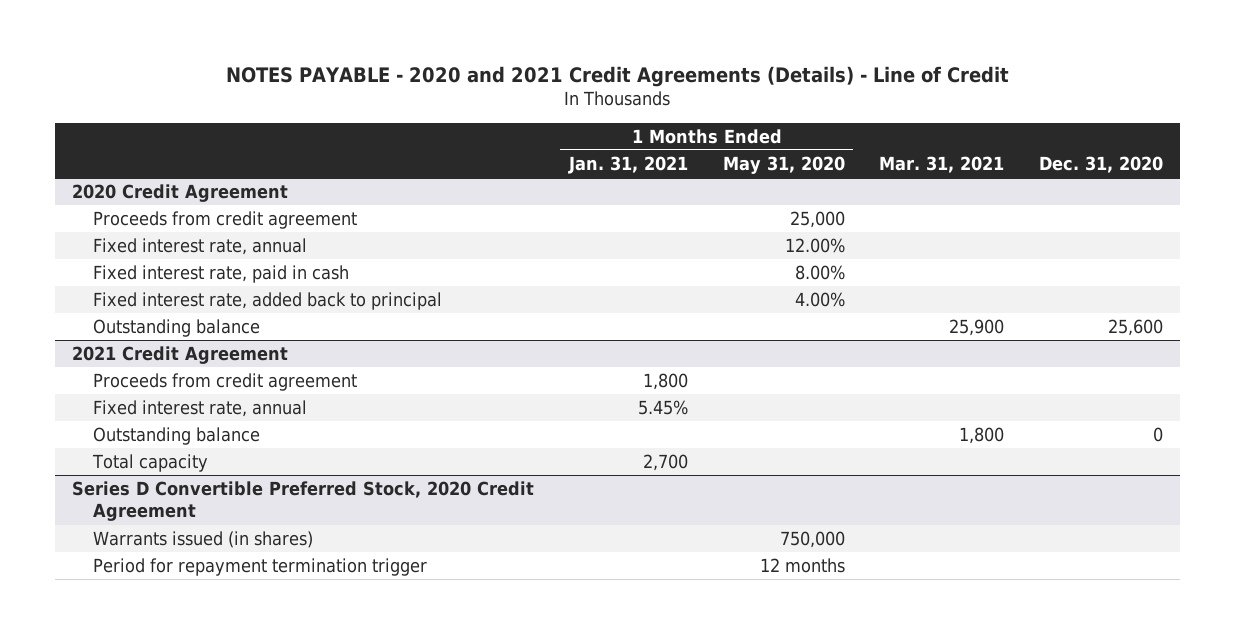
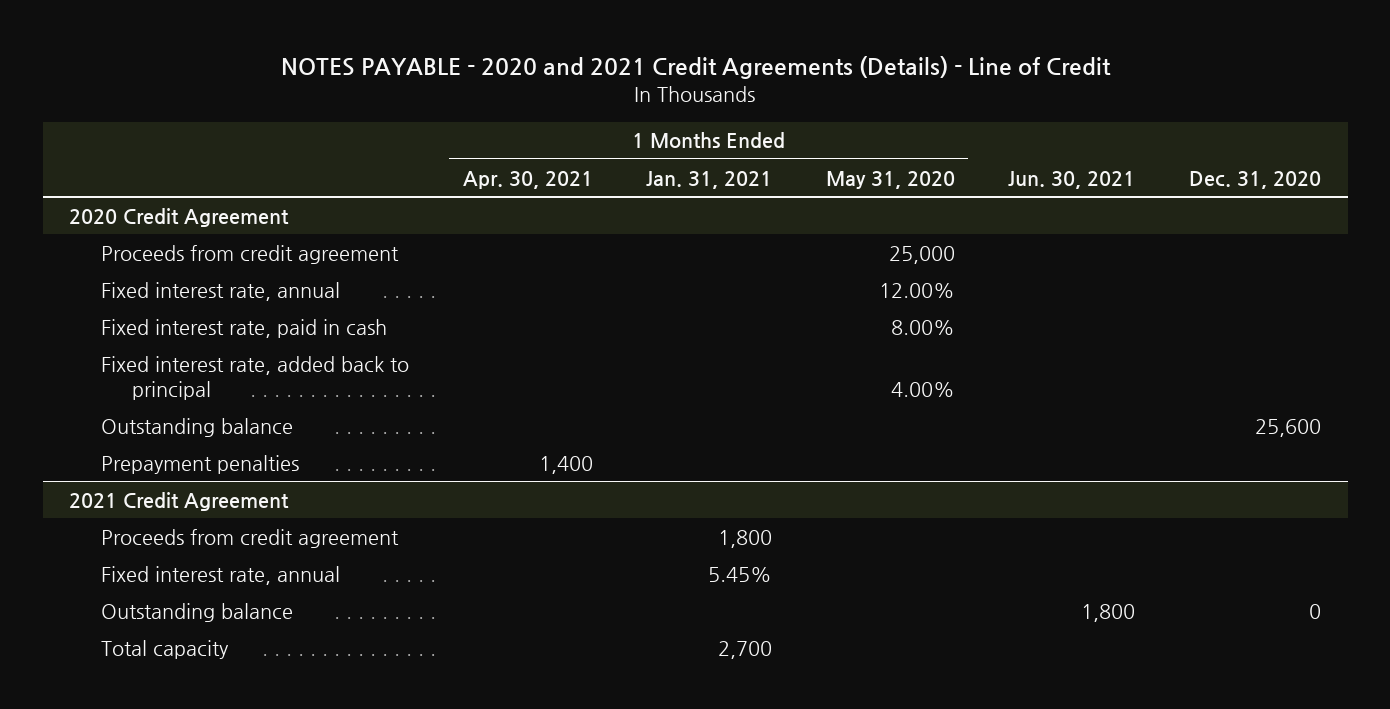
[879,155,1005,173] Mar. 31, 2021 -> none
none -> [462,170,593,189] Apr. 30, 2021
none -> [1008,170,1136,189] Jun. 30, 2021
none -> [100,454,299,474] Prepayment penalties
[71,481,534,522] Series D Convertible Preferred Stock, 2020 Credit Agreement -> none
[93,531,314,549] Warrants issued (in shares) -> none
[93,558,428,577] Period for repayment termination trigger -> none

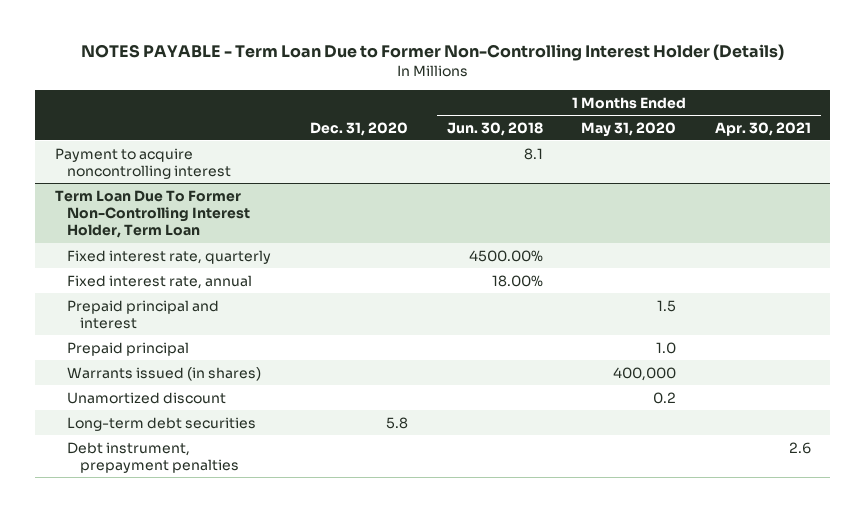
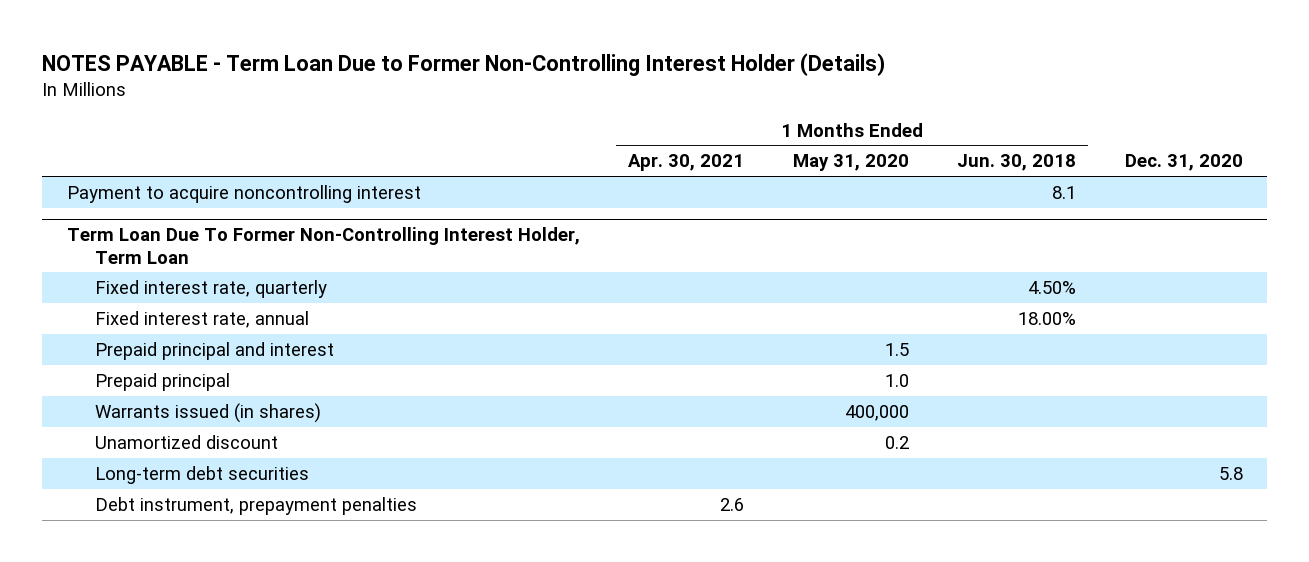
[468,249,543,262] 4500.00% -> [1028,280,1077,294] 4.50%

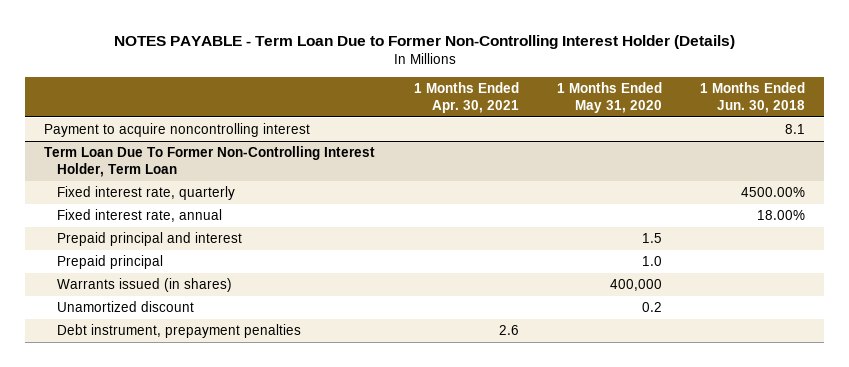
[1124,154,1243,172] Dec. 31, 2020 -> none
[1028,280,1077,294] 4.50% -> [740,187,805,198] 4500.00%
[95,465,310,484] Long-term debt securities -> none

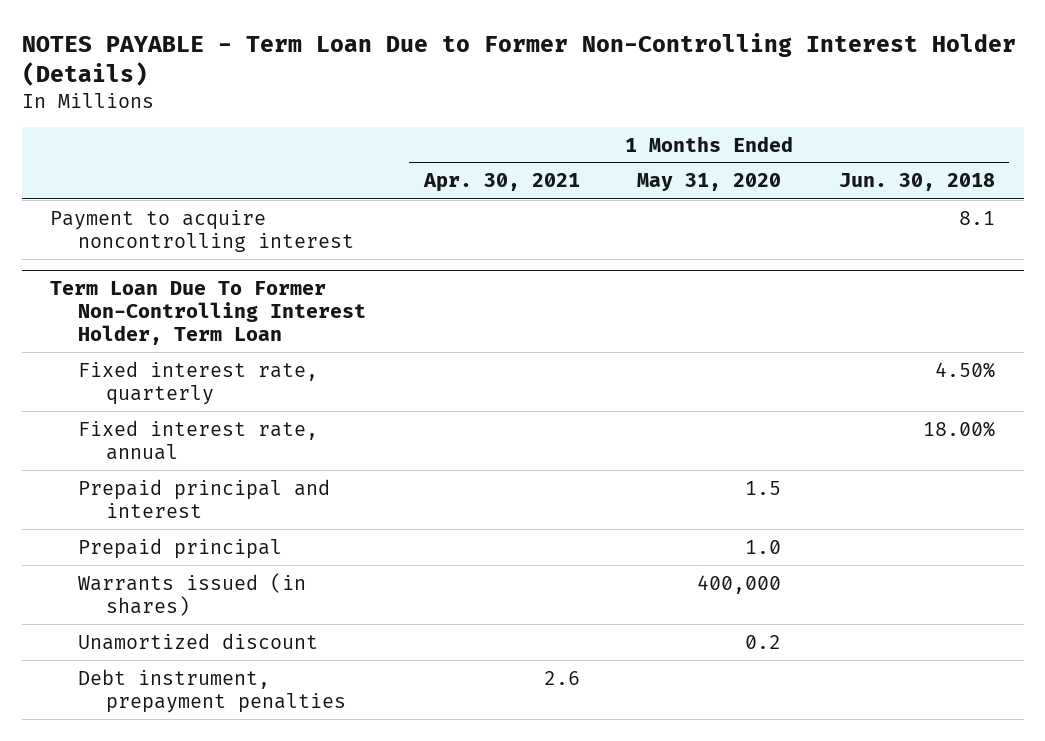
[740,187,805,198] 4500.00% -> [934,361,995,378] 4.50%

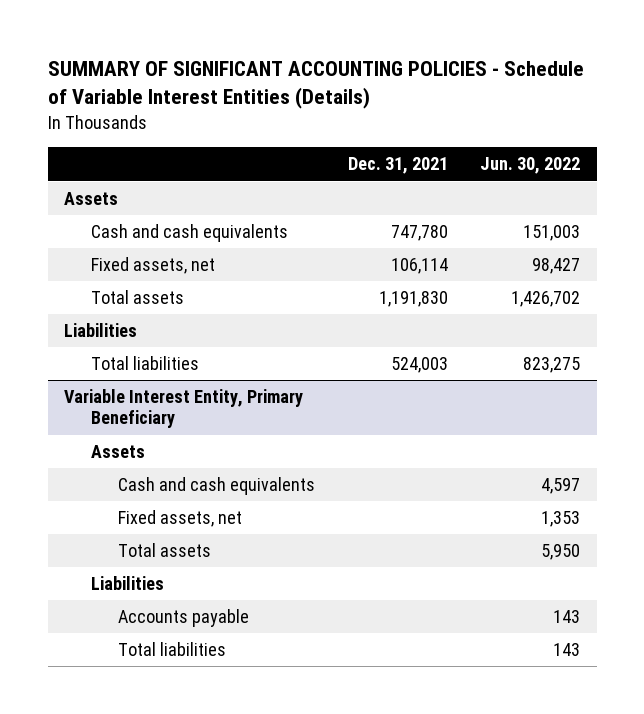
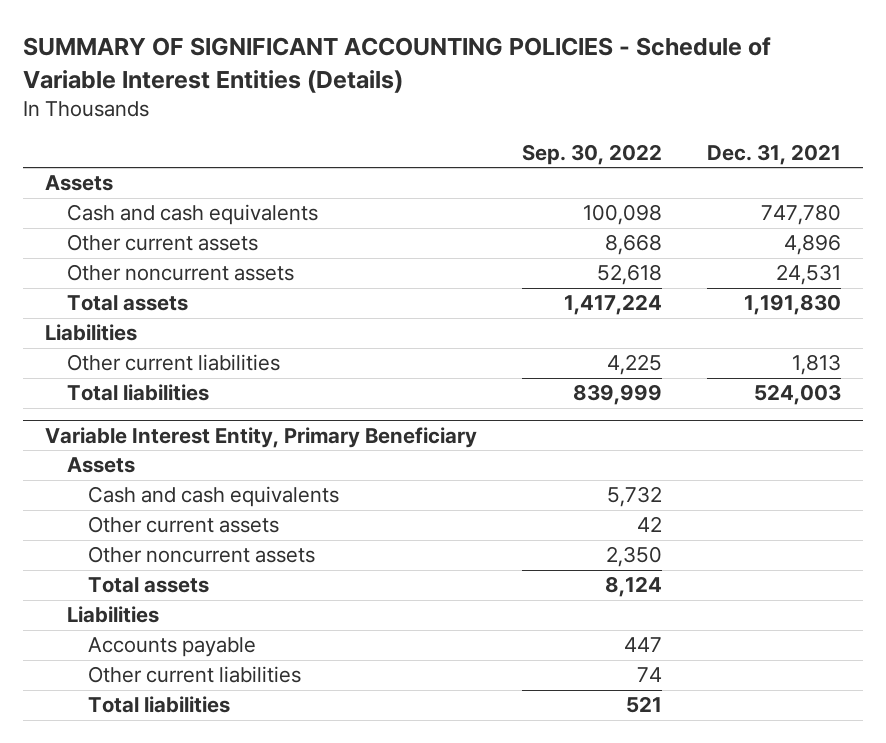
[480,157,581,175] Jun. 30, 2022 -> none
none -> [522,143,663,165] Sep. 30, 2022
[91,257,216,275] Fixed assets, net -> none
none -> [66,234,258,252] Other current assets
none -> [66,264,294,282] Other noncurrent assets
none -> [66,354,280,372] Other current liabilities
[118,510,243,528] Fixed assets, net -> none
none -> [87,516,279,534] Other current assets
none -> [87,546,315,564] Other noncurrent assets
none -> [87,666,301,684] Other current liabilities

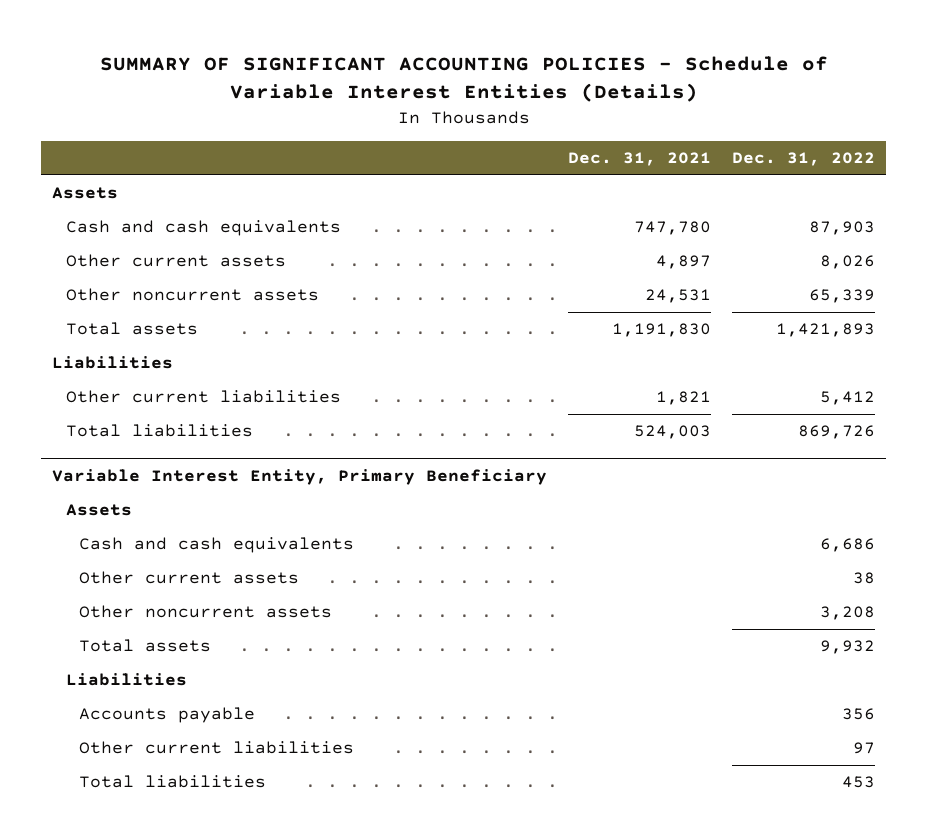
[522,143,663,165] Sep. 30, 2022 -> none
none -> [732,152,876,167] Dec. 31, 2022
[783,234,841,256] 4,896 -> [656,255,712,270] 4,897
[791,354,841,376] 1,813 -> [656,391,712,406] 1,821

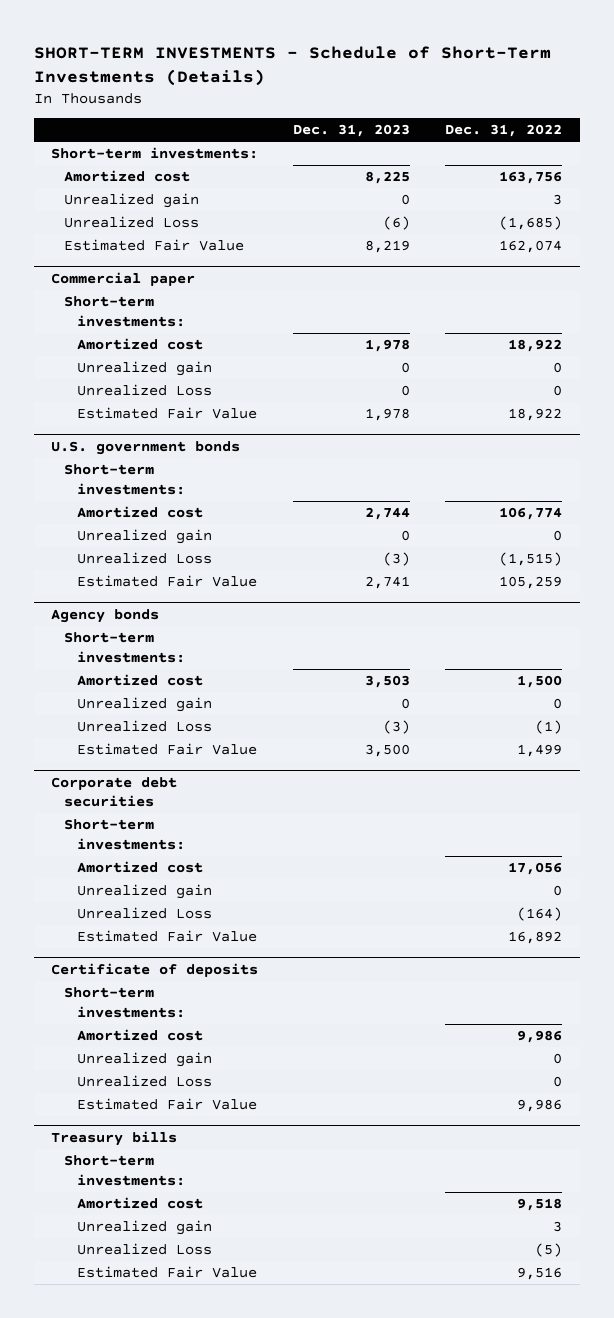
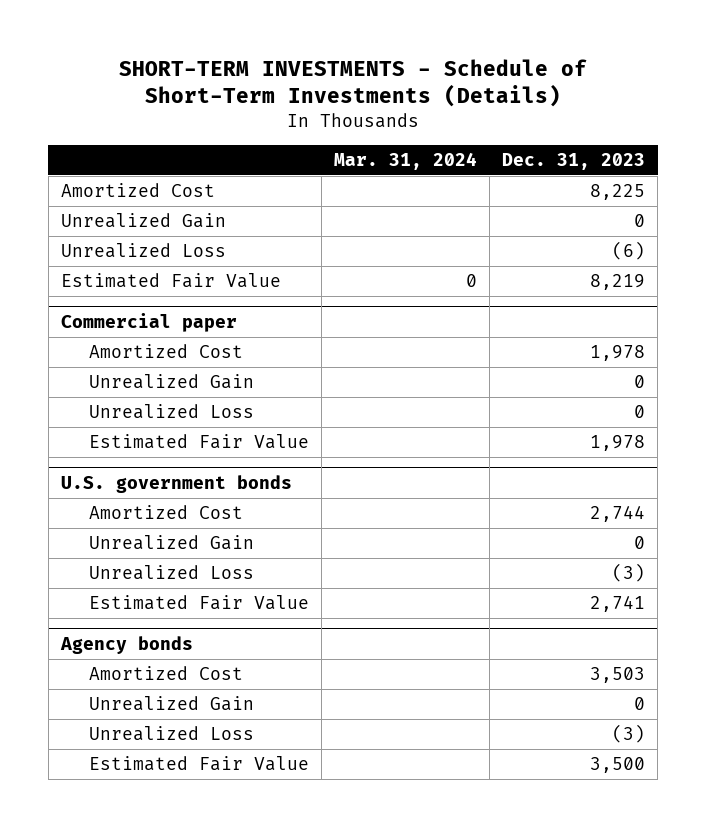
[445,124,563,138] Dec. 31, 2022 -> none
none -> [333,151,477,170] Mar. 31, 2024
[51,147,259,160] Short-term investments: -> none
[63,170,190,183] Amortized cost -> [61,183,216,198] Amortized Cost
[63,193,199,209] Unrealized gain -> [61,213,227,229] Unrealized Gain
[63,296,185,327] Short-term investments: -> none
[76,338,203,351] Amortized cost -> [88,344,243,359] Amortized Cost
[76,361,212,377] Unrealized gain -> [88,374,254,390] Unrealized Gain
[63,464,185,495] Short-term investments: -> none
[76,506,203,519] Amortized cost -> [88,505,243,520] Amortized Cost
[76,529,212,545] Unrealized gain -> [88,535,254,551] Unrealized Gain
[63,632,185,663] Short-term investments: -> none
[76,674,203,687] Amortized cost -> [88,666,243,681] Amortized Cost
[76,697,212,713] Unrealized gain -> [88,696,254,712] Unrealized Gain
[51,776,178,808] Corporate debt securities -> none
[63,819,185,850] Short-term investments: -> none
[76,861,203,874] Amortized cost -> none
[76,884,212,900] Unrealized gain -> none
[76,907,212,920] Unrealized Loss -> none
[76,930,257,943] Estimated Fair Value -> none
[51,962,259,977] Certificate of deposits -> none
[63,987,185,1018] Short-term investments: -> none
[76,1029,203,1042] Amortized cost -> none
[76,1052,212,1068] Unrealized gain -> none
[76,1075,212,1088] Unrealized Loss -> none
[76,1098,257,1111] Estimated Fair Value -> none
[51,1130,178,1146] Treasury bills -> none
[63,1155,185,1186] Short-term investments: -> none
[76,1197,203,1210] Amortized cost -> none
[76,1220,212,1236] Unrealized gain -> none
[76,1243,212,1256] Unrealized Loss -> none
[76,1266,257,1279] Estimated Fair Value -> none

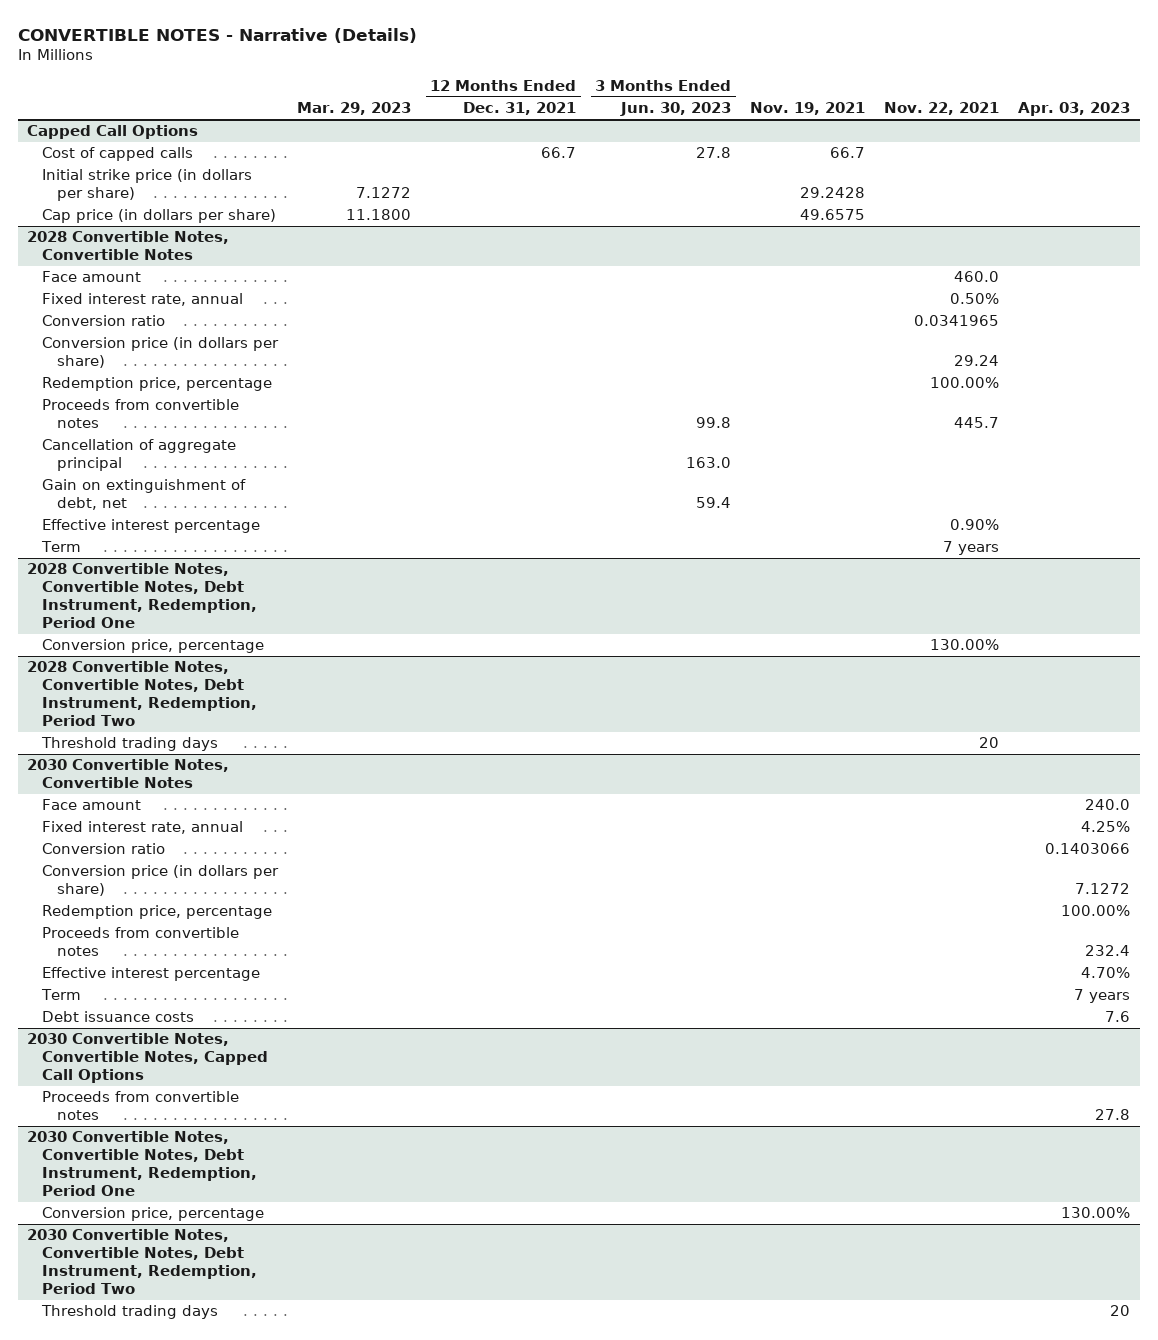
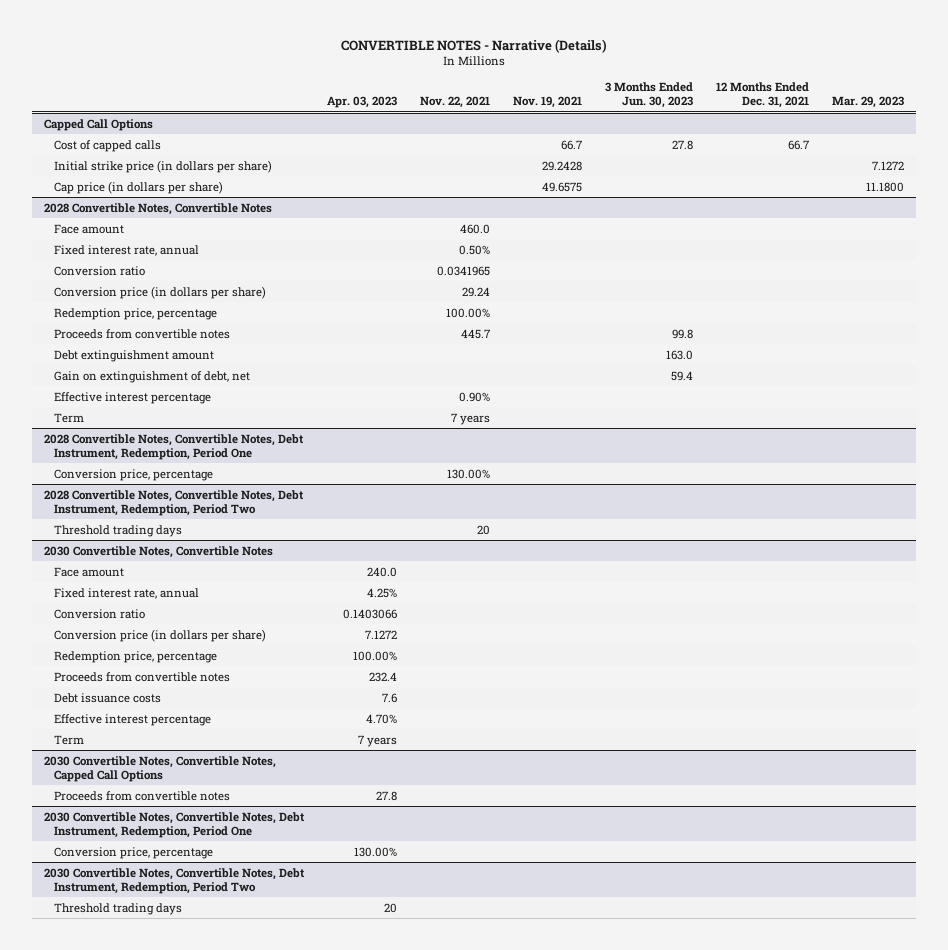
[42,439,237,472] Cancellation of aggregate principal -> [53,349,214,362] Debt extinguishment amount
[42,1011,195,1023] Debt issuance costs -> [53,692,161,703] Debt issuance costs

